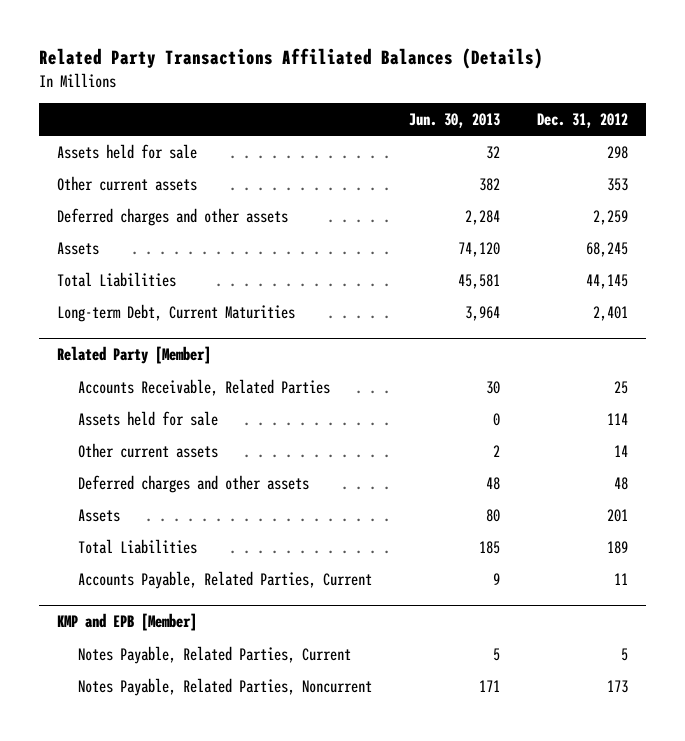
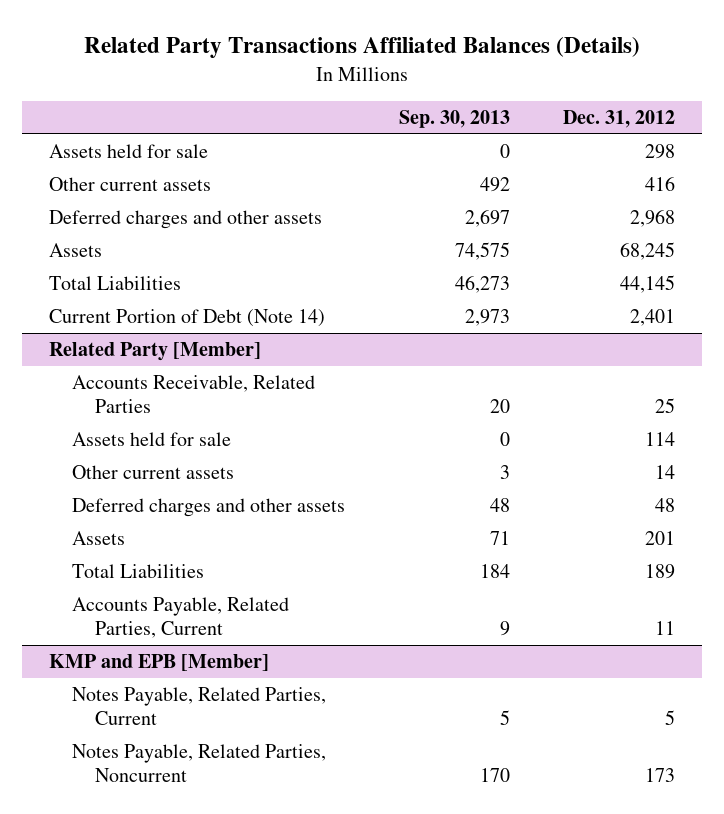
[408,112,500,128] Jun. 30, 2013 -> none
none -> [398,109,510,128] Sep. 30, 2013
[606,177,628,191] 353 -> [645,176,676,192] 416
[592,209,628,225] 2,259 -> [630,209,676,228] 2,968
[57,303,296,322] Long-term Debt, Current Maturities -> [49,309,326,328] Current Portion of Debt (Note 14)

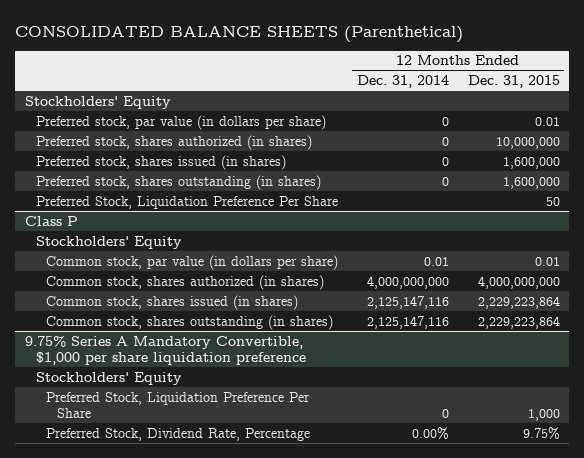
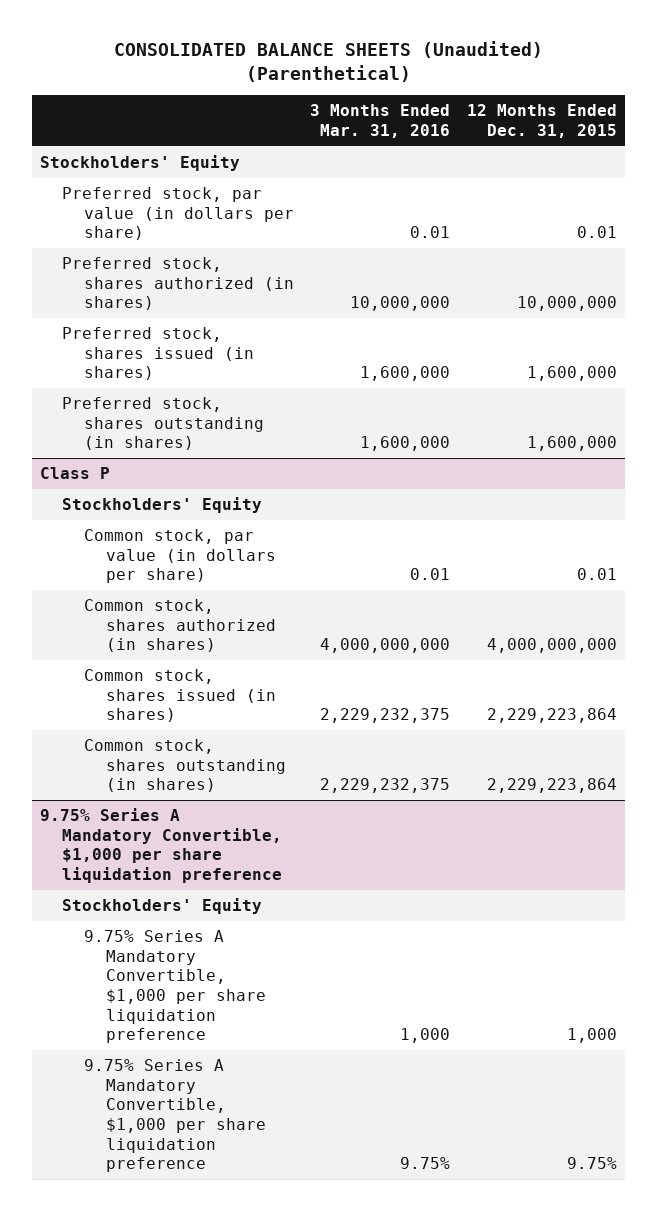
[15,25,464,43] CONSOLIDATED BALANCE SHEETS (Parenthetical) -> [113,41,543,82] CONSOLIDATED BALANCE SHEETS (Unaudited) (Parenthetical)
[356,75,449,89] Dec. 31, 2014 -> none
none -> [310,104,451,138] 3 Months Ended Mar. 31, 2016
[35,195,338,209] Preferred Stock, Liquidation Preference Per Share -> none
[46,391,311,419] Preferred Stock, Liquidation Preference Per Share -> [84,930,267,1044] 9.75% Series A Mandatory Convertible, $1,000 per share liquidation preference
[46,427,311,441] Preferred Stock, Dividend Rate, Percentage -> [84,1059,267,1173] 9.75% Series A Mandatory Convertible, $1,000 per share liquidation preference

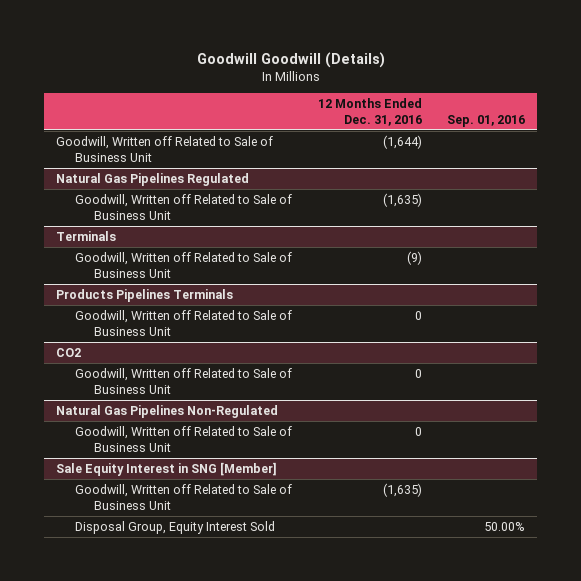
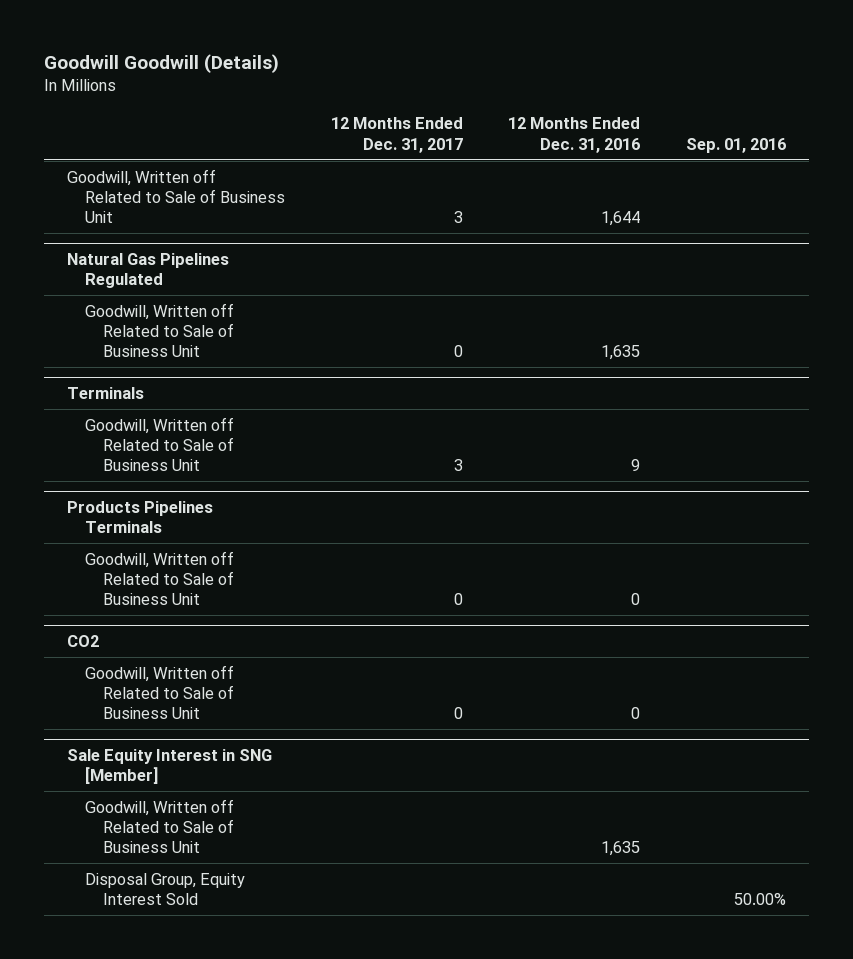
none -> [330,117,463,153] 12 Months Ended Dec. 31, 2017
[382,134,422,149] (1,644) -> [601,210,641,226] 1,644
[382,192,422,207] (1,635) -> [601,344,641,360] 1,635
[406,250,422,265] (9) -> [631,458,641,471] 9
[56,404,279,418] Natural Gas Pipelines Non-Regulated -> none
[75,425,293,452] Goodwill, Written off Related to Sale of Business Unit -> none
[382,482,422,497] (1,635) -> [601,840,641,856] 1,635

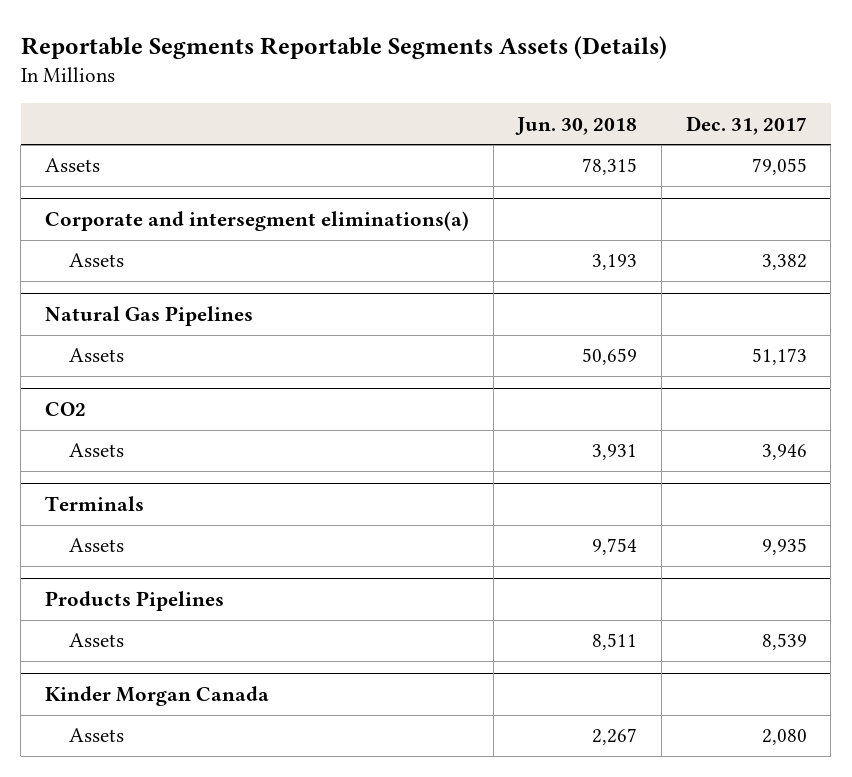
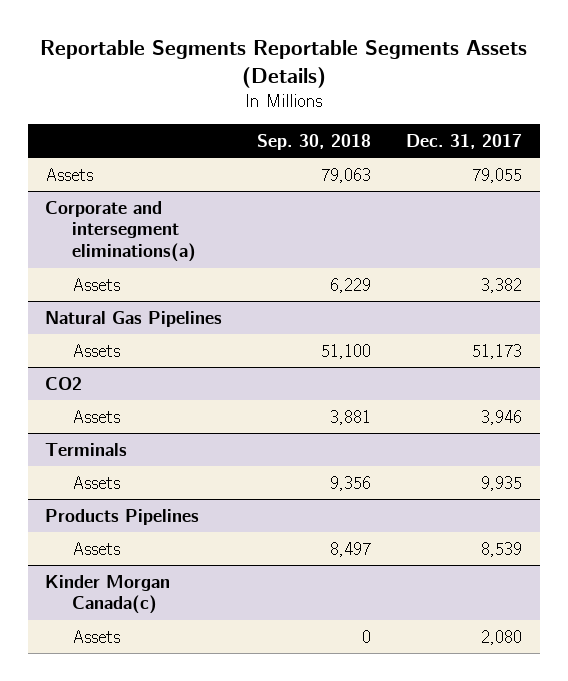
[515,116,638,135] Jun. 30, 2018 -> none
none -> [257,134,372,151] Sep. 30, 2018
[44,686,269,707] Kinder Morgan Canada -> [45,574,171,615] Kinder Morgan Canada(c)

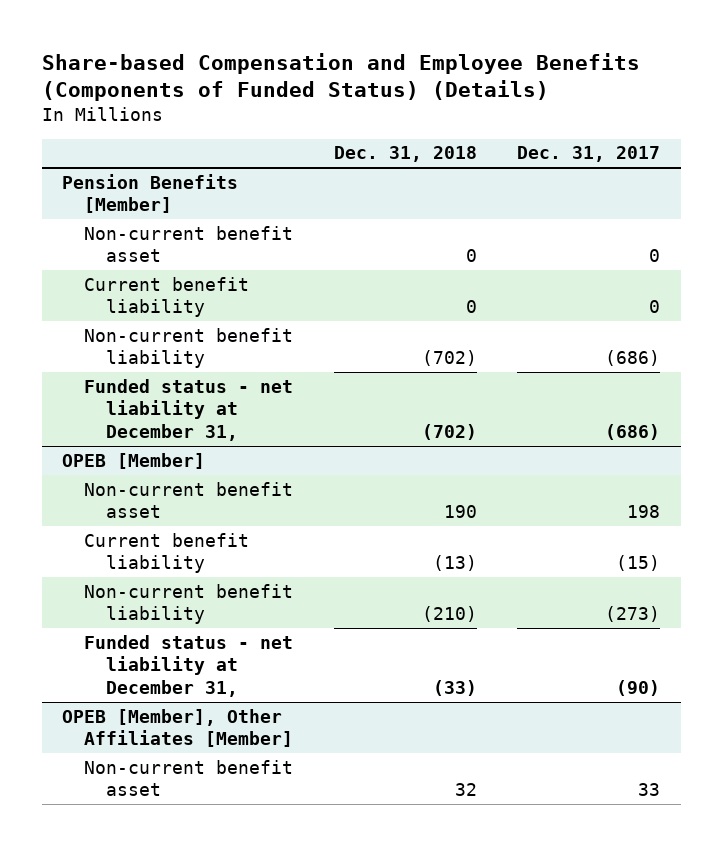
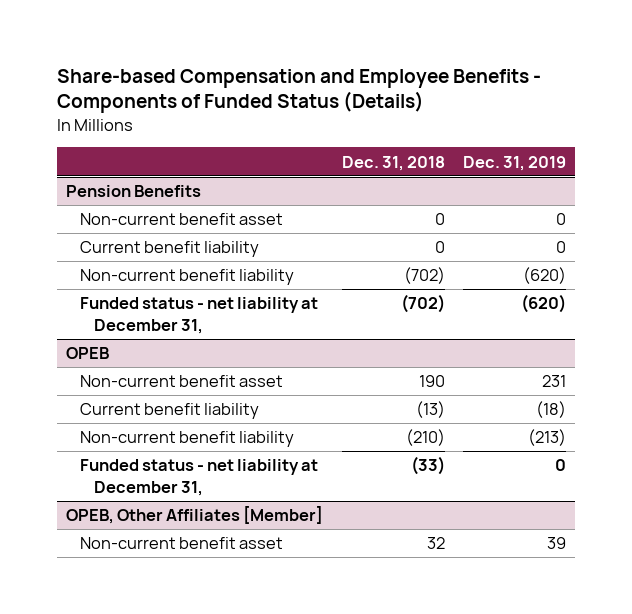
[42,52,641,102] Share-based Compensation and Employee Benefits (Components of Funded Status) (Details) -> [57,68,542,114] Share-based Compensation and Employee Benefits - Components of Funded Status (Details)
[517,146,661,163] Dec. 31, 2017 -> none
none -> [463,155,567,171] Dec. 31, 2019
[62,173,239,214] Pension Benefits [Member] -> [66,185,202,198] Pension Benefits
[62,452,206,469] OPEB [Member] -> [66,347,110,360] OPEB
[62,708,294,748] OPEB [Member], Other Affiliates [Member] -> [66,506,324,525] OPEB, Other Affiliates [Member]

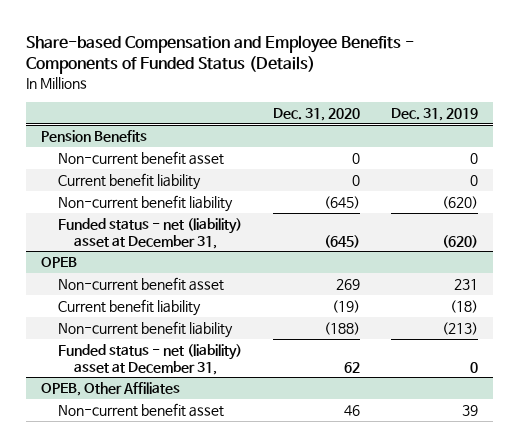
[341,155,445,171] Dec. 31, 2018 -> none
none -> [272,108,360,122] Dec. 31, 2020
[80,297,319,334] Funded status - net liability at December 31, -> [57,217,242,249] Funded status - net (liability) asset at December 31,
[80,459,319,496] Funded status - net liability at December 31, -> [57,343,242,375] Funded status - net (liability) asset at December 31,
[66,506,324,525] OPEB, Other Affiliates [Member] -> [41,381,181,396] OPEB, Other Affiliates

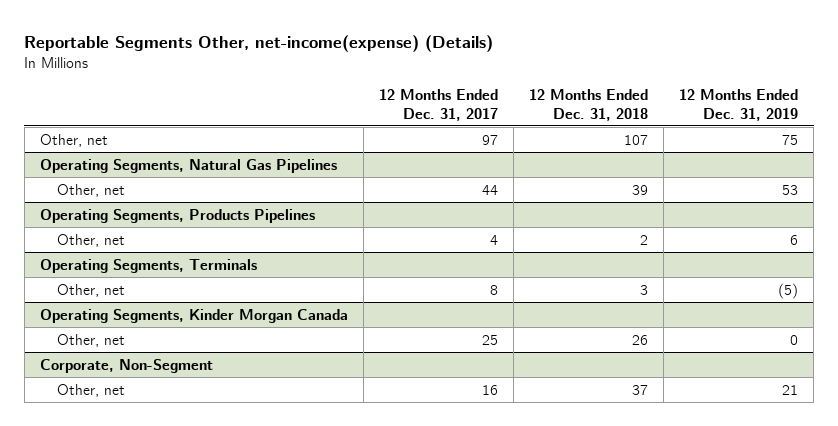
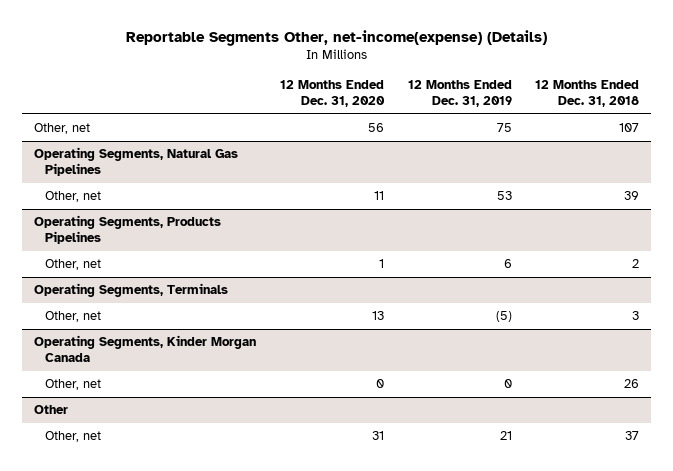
[379,89,499,121] 12 Months Ended Dec. 31, 2017 -> none
none -> [279,79,385,107] 12 Months Ended Dec. 31, 2020
[39,358,213,373] Corporate, Non-Segment -> [33,405,68,415] Other

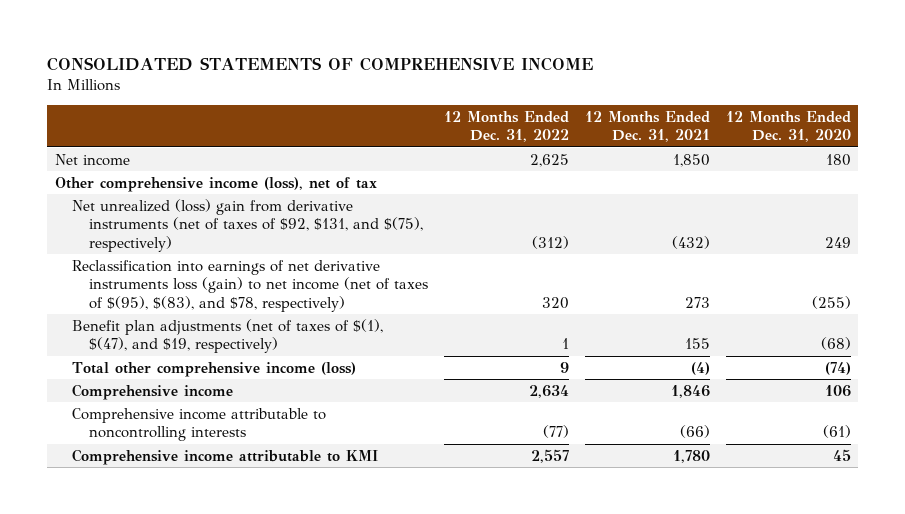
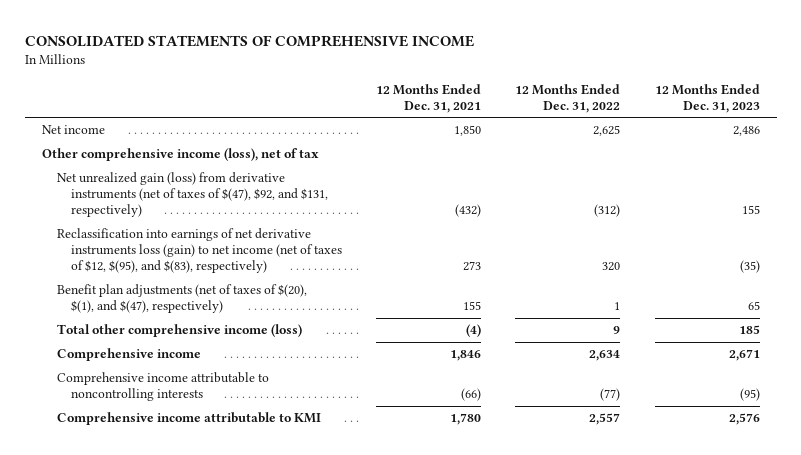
[725,110,851,143] 12 Months Ended Dec. 31, 2020 -> none
none -> [654,83,760,113] 12 Months Ended Dec. 31, 2023
[71,198,424,252] Net unrealized (loss) gain from derivative instruments (net of taxes of $92, $131, and $(75), respectively) -> [56,172,329,218] Net unrealized gain (loss) from derivative instruments (net of taxes of $(47), $92, and $131, respectively)
[71,259,429,312] Reclassification into earnings of net derivative instruments loss (gain) to net income (net of taxes of $(95), $(83), and $78, respectively) -> [56,228,343,274] Reclassification into earnings of net derivative instruments loss (gain) to net income (net of taxes of $12, $(95), and $(83), respectively)
[71,318,383,354] Benefit plan adjustments (net of taxes of $(1), $(47), and $19, respectively) -> [56,284,307,314] Benefit plan adjustments (net of taxes of $(20), $(1), and $(47), respectively)

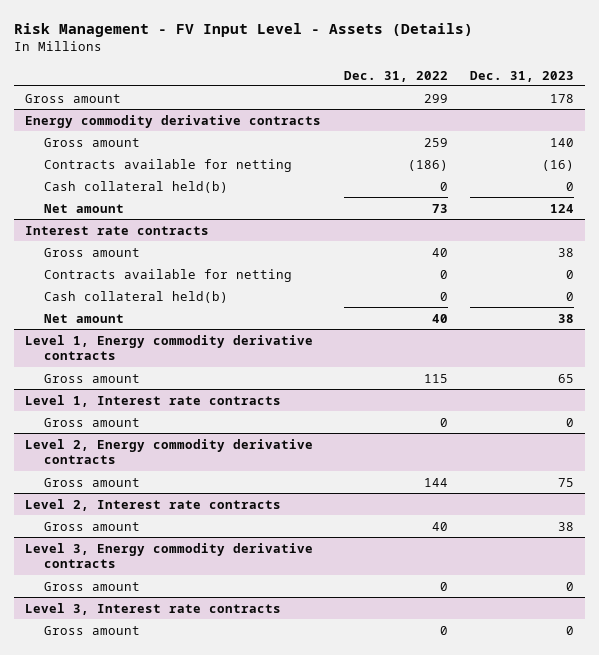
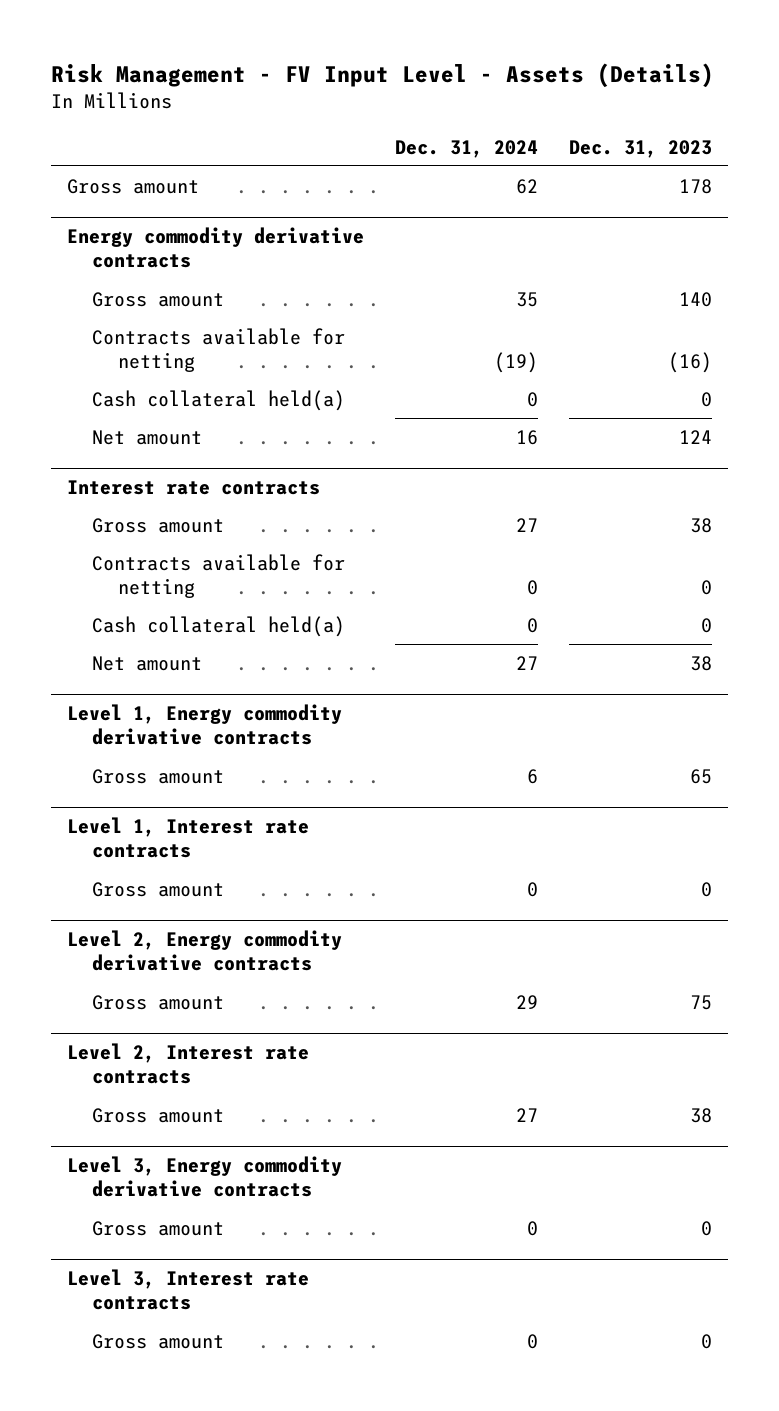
[343,70,448,82] Dec. 31, 2022 -> none
none -> [394,139,538,158] Dec. 31, 2024
[43,180,228,193] Cash collateral held(b) -> [92,389,346,411] Cash collateral held(a)
[43,290,228,303] Cash collateral held(b) -> [92,615,346,637] Cash collateral held(a)

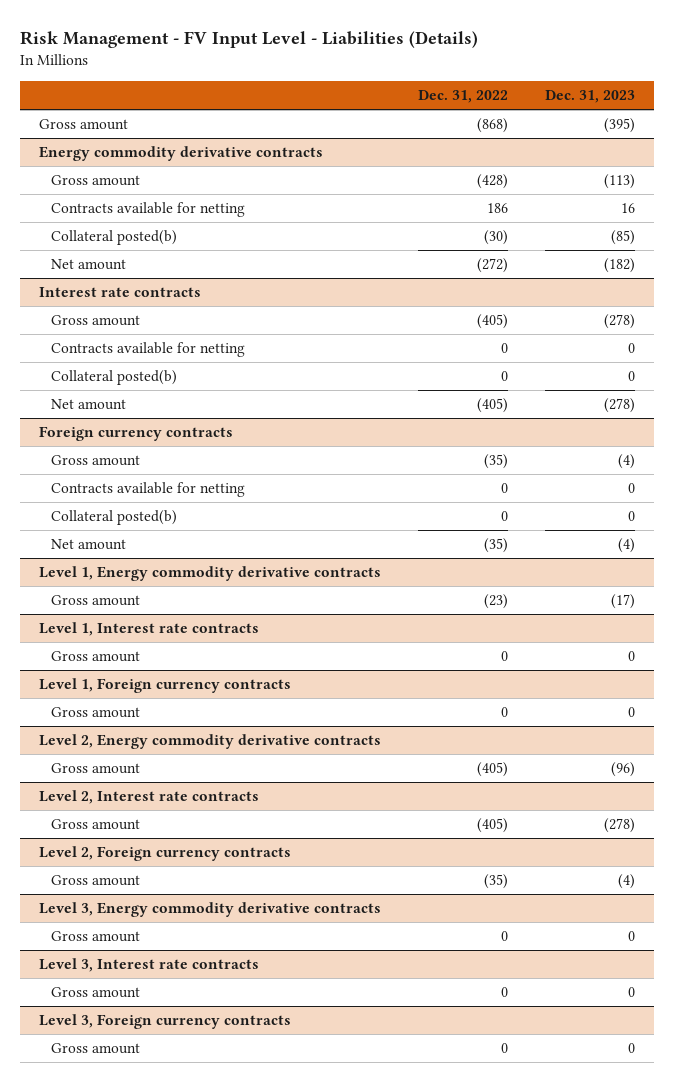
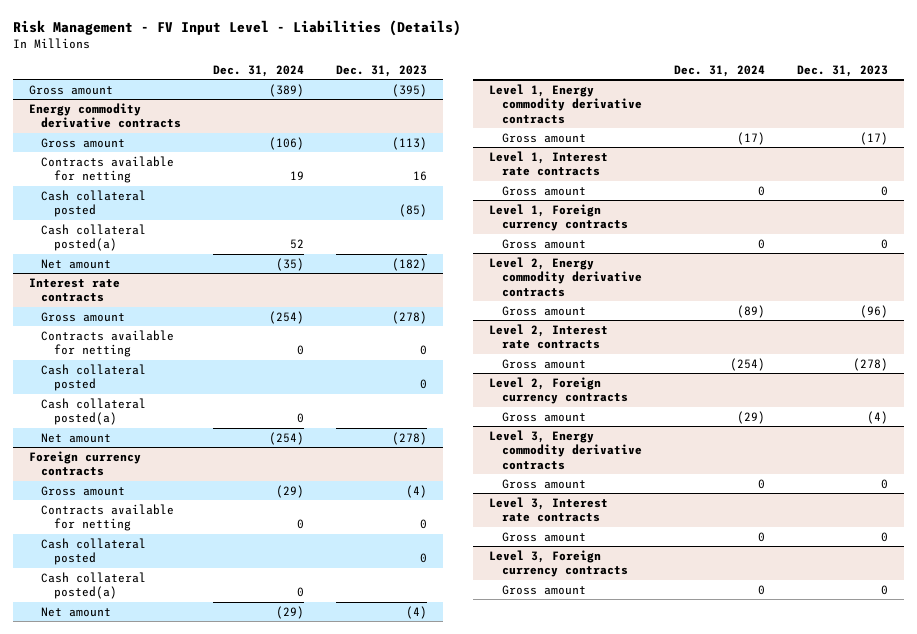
[417,90,508,104] Dec. 31, 2022 -> none
none -> [213,64,305,77] Dec. 31, 2024
[51,230,178,246] Collateral posted(b) -> [41,189,147,218] Cash collateral posted
none -> [41,223,147,252] Cash collateral posted(a)
[51,370,178,386] Collateral posted(b) -> [41,363,147,392] Cash collateral posted
none -> [41,397,147,426] Cash collateral posted(a)
[51,510,178,526] Collateral posted(b) -> [41,537,147,566] Cash collateral posted
none -> [41,571,147,600] Cash collateral posted(a)

